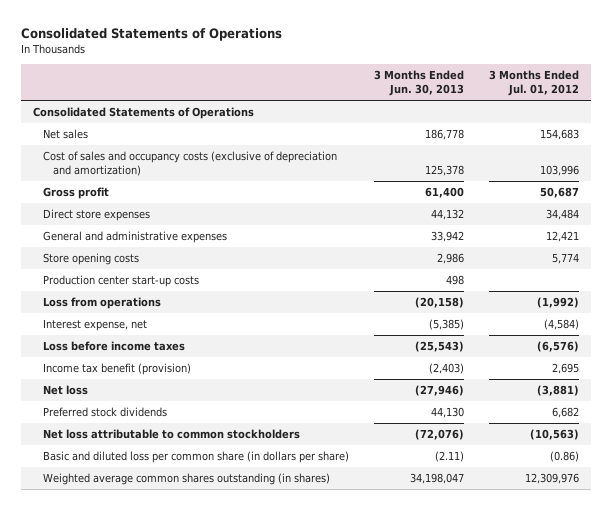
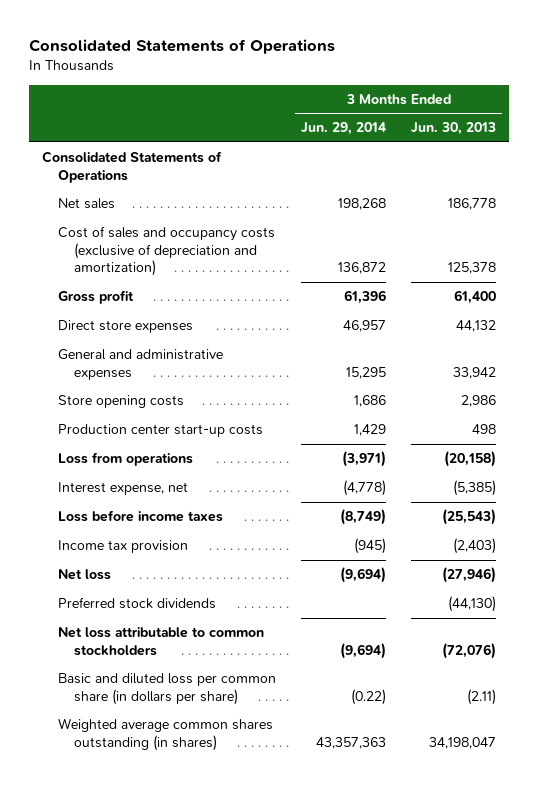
[488,70,579,97] 3 Months Ended Jul. 01, 2012 -> none
none -> [301,122,387,136] Jun. 29, 2014
[43,362,192,375] Income tax benefit (provision) -> [58,540,189,554] Income tax provision
[431,406,465,418] 44,130 -> [448,596,497,613] (44,130)

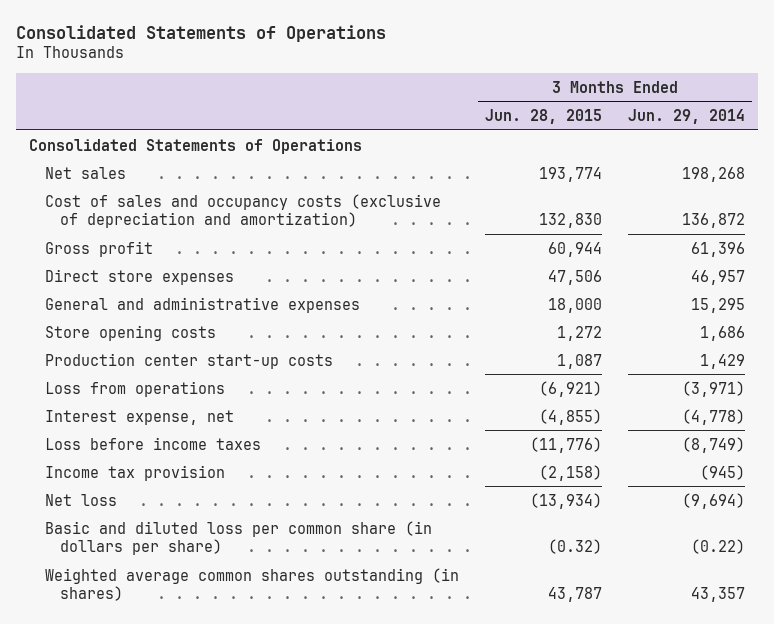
[411,122,497,136] Jun. 30, 2013 -> none
none -> [484,109,602,125] Jun. 28, 2015
[58,597,217,610] Preferred stock dividends -> none
[58,627,265,656] Net loss attributable to common stockholders -> none
[316,736,387,749] 43,357,363 -> [691,586,746,602] 43,357

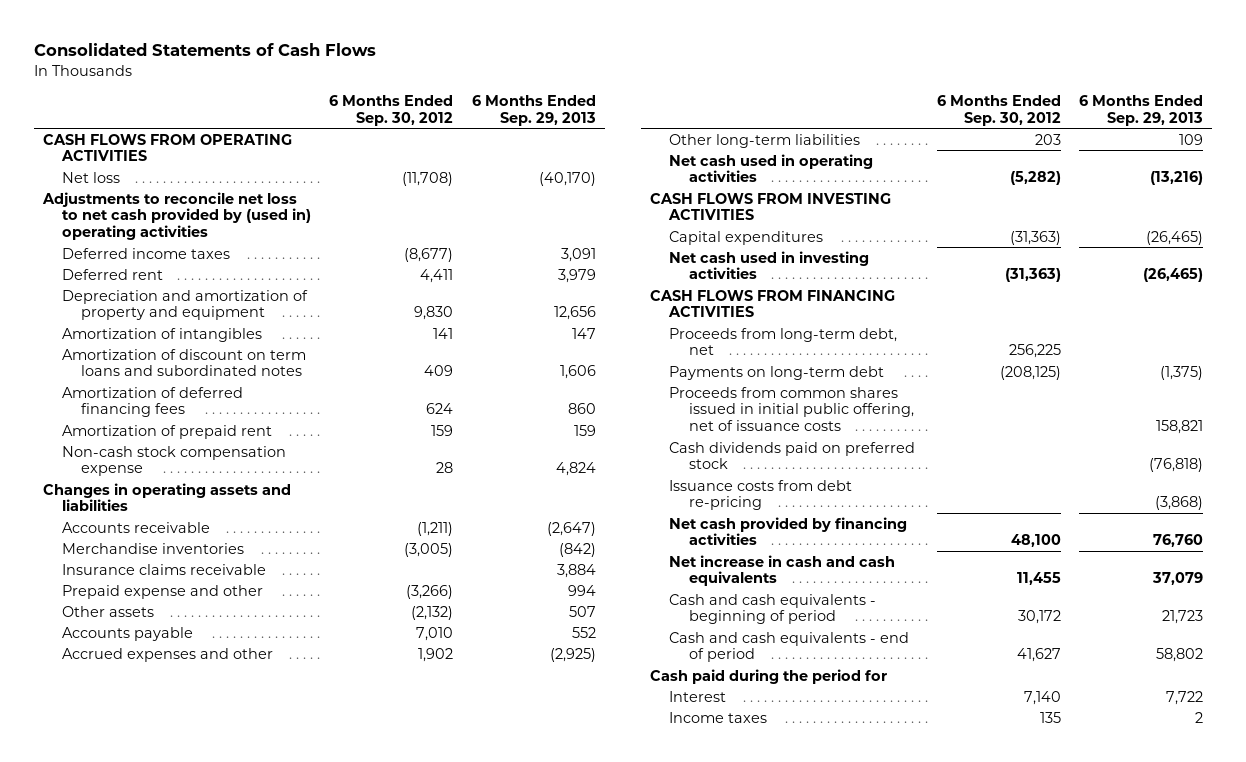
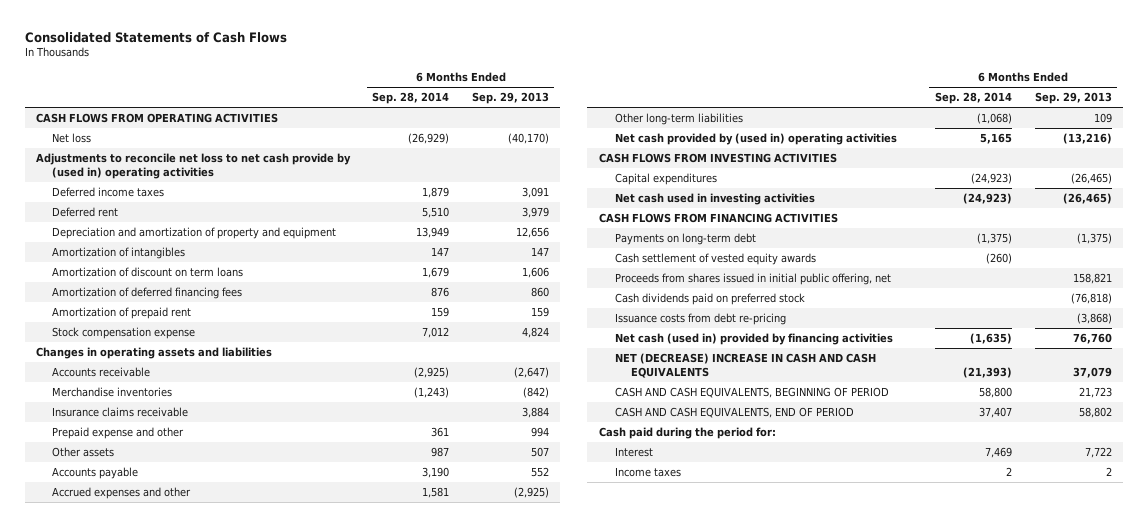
[329,95,454,126] 6 Months Ended Sep. 30, 2012 -> none
none -> [372,92,450,105] Sep. 28, 2014
[41,191,312,241] Adjustments to reconcile net loss to net cash provided by (used in) operating activities -> [35,152,351,180] Adjustments to reconcile net loss to net cash provide by (used in) operating activities
[62,348,307,377] Amortization of discount on term loans and subordinated notes -> [52,266,244,277] Amortization of discount on term loans
[62,445,287,477] Non-cash stock compensation expense -> [52,326,196,339] Stock compensation expense
[669,153,874,183] Net cash used in operating activities -> [615,132,898,145] Net cash provided by (used in) operating activities
[669,327,898,356] Proceeds from long-term debt, net -> none
none -> [615,252,817,265] Cash settlement of vested equity awards
[669,386,914,432] Proceeds from common shares issued in initial public offering, net of issuance costs -> [615,272,892,285] Proceeds from shares issued in initial public offering, net
[669,516,908,546] Net cash provided by financing activities -> [615,332,894,345] Net cash (used in) provided by financing activities
[669,554,896,587] Net increase in cash and cash equivalents -> [615,352,877,379] NET (DECREASE) INCREASE IN CASH AND CASH EQUIVALENTS
[669,593,877,625] Cash and cash equivalents - beginning of period -> [615,386,890,398] CASH AND CASH EQUIVALENTS, BEGINNING OF PERIOD
[669,631,910,663] Cash and cash equivalents - end of period -> [615,406,855,418] CASH AND CASH EQUIVALENTS, END OF PERIOD
[650,668,888,684] Cash paid during the period for -> [598,426,776,439] Cash paid during the period for:

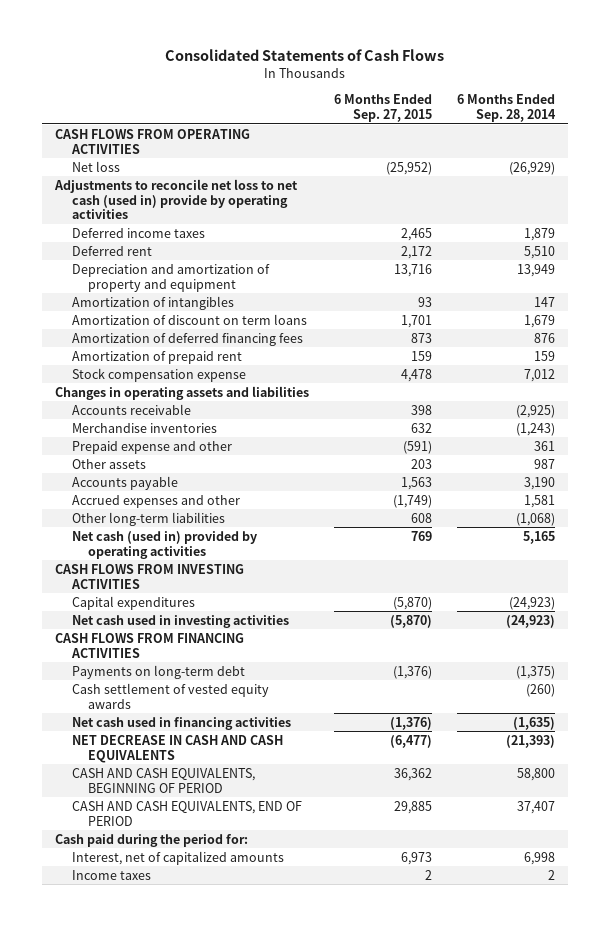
[471,92,549,105] Sep. 29, 2013 -> none
none -> [334,94,433,123] 6 Months Ended Sep. 27, 2015
[35,152,351,180] Adjustments to reconcile net loss to net cash provide by (used in) operating activities -> [53,178,298,220] Adjustments to reconcile net loss to net cash (used in) provide by operating activities
[52,406,189,417] Insurance claims receivable -> none
[615,132,898,145] Net cash provided by (used in) operating activities -> [71,530,257,559] Net cash (used in) provided by operating activities
[615,272,892,285] Proceeds from shares issued in initial public offering, net -> none
[615,292,806,305] Cash dividends paid on preferred stock -> none
[615,312,787,325] Issuance costs from debt re-pricing -> none
[615,332,894,345] Net cash (used in) provided by financing activities -> [71,716,291,730] Net cash used in financing activities
[615,352,877,379] NET (DECREASE) INCREASE IN CASH AND CASH EQUIVALENTS -> [71,734,283,763] NET DECREASE IN CASH AND CASH EQUIVALENTS
[615,446,654,457] Interest -> [71,850,284,865] Interest, net of capitalized amounts
[985,446,1013,458] 7,469 -> [524,851,556,865] 6,998

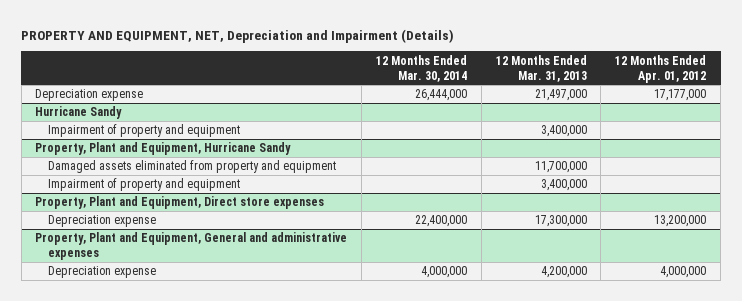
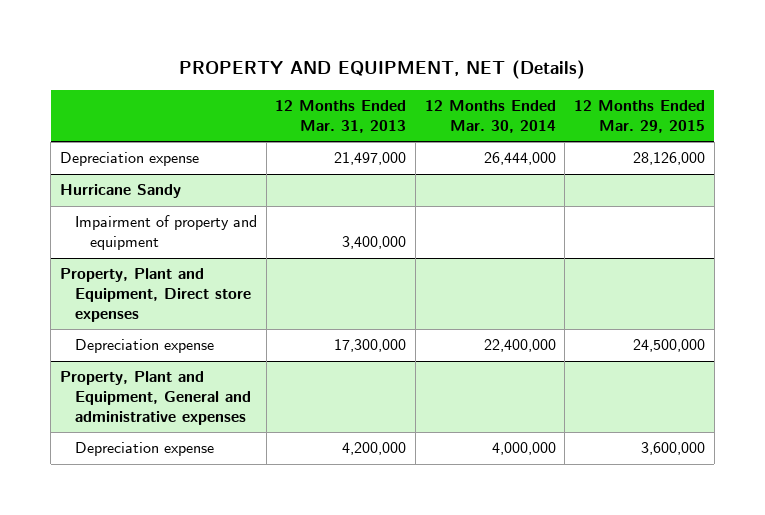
[21,28,455,43] PROPERTY AND EQUIPMENT, NET, Depreciation and Impairment (Details) -> [179,60,586,80] PROPERTY AND EQUIPMENT, NET (Details)
[615,54,707,83] 12 Months Ended Apr. 01, 2012 -> none
none -> [574,100,706,133] 12 Months Ended Mar. 29, 2015
[35,142,292,156] Property, Plant and Equipment, Hurricane Sandy -> none
[47,160,336,174] Damaged assets eliminated from property and equipment -> none
[47,178,240,192] Impairment of property and equipment -> none

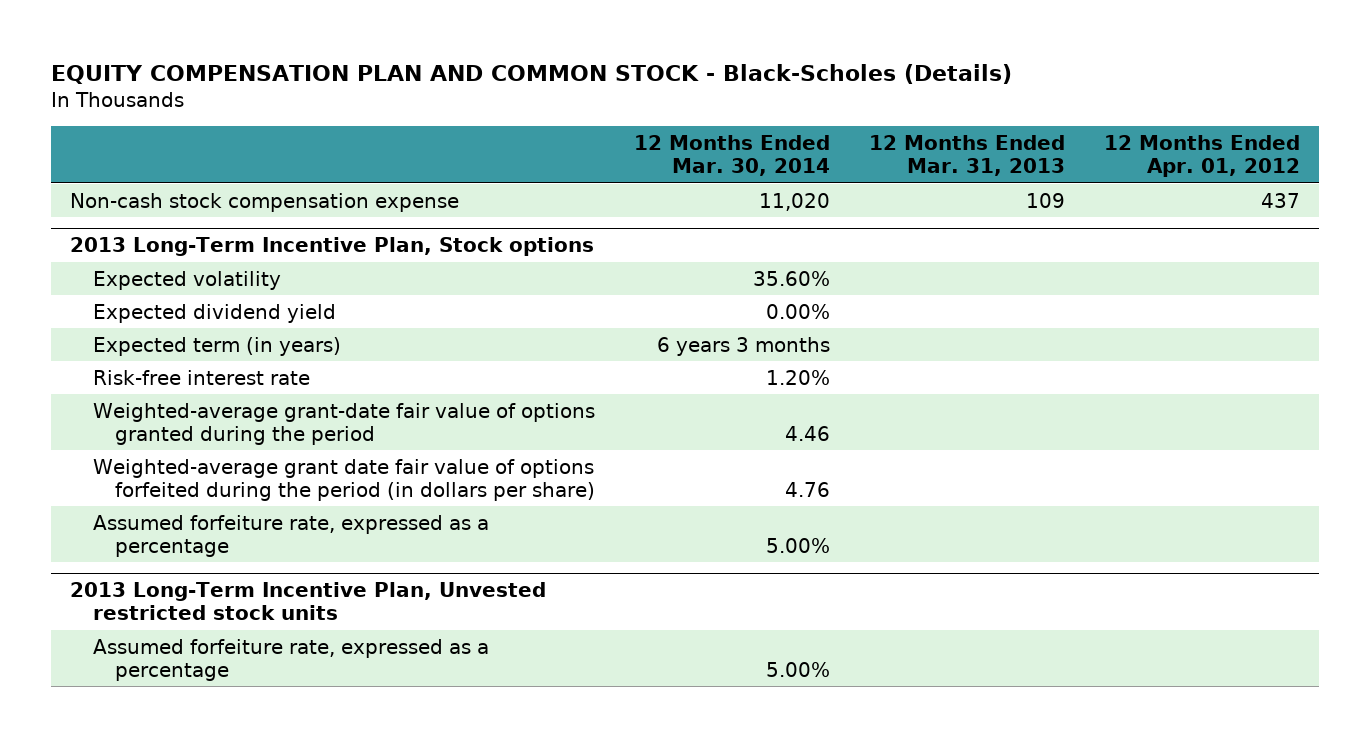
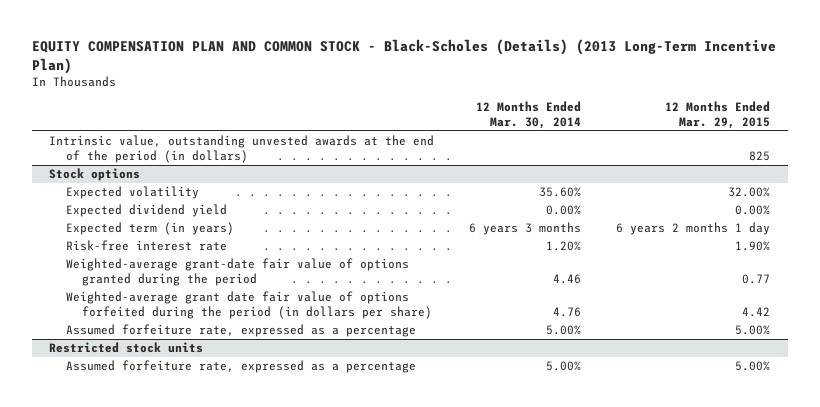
[50,63,1012,84] EQUITY COMPENSATION PLAN AND COMMON STOCK - Black-Scholes (Details) -> [31,38,776,74] EQUITY COMPENSATION PLAN AND COMMON STOCK - Black-Scholes (Details) (2013 Long-Term Incentive Plan)
[868,135,1065,177] 12 Months Ended Mar. 31, 2013 -> none
[1103,135,1300,178] 12 Months Ended Apr. 01, 2012 -> none
none -> [665,101,771,129] 12 Months Ended Mar. 29, 2015
[70,192,460,212] Non-cash stock compensation expense -> none
[70,237,595,257] 2013 Long-Term Incentive Plan, Stock options -> none
none -> [49,135,435,163] Intrinsic value, outstanding unvested awards at the end of the period (in dollars)
none -> [49,168,141,182] Stock options
[70,582,547,621] 2013 Long-Term Incentive Plan, Unvested restricted stock units -> none
none -> [49,342,204,354] Restricted stock units

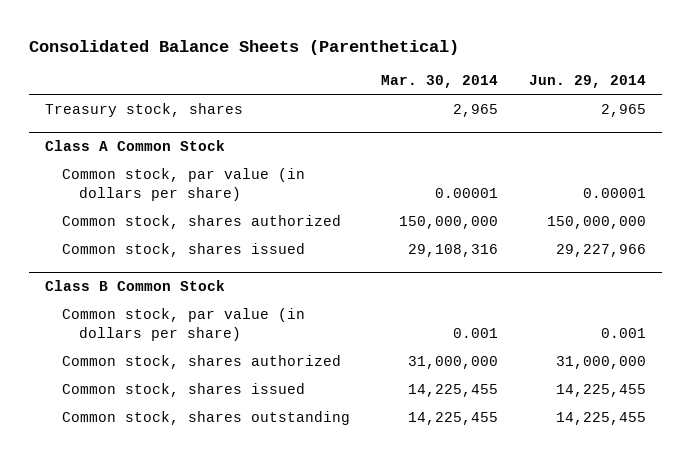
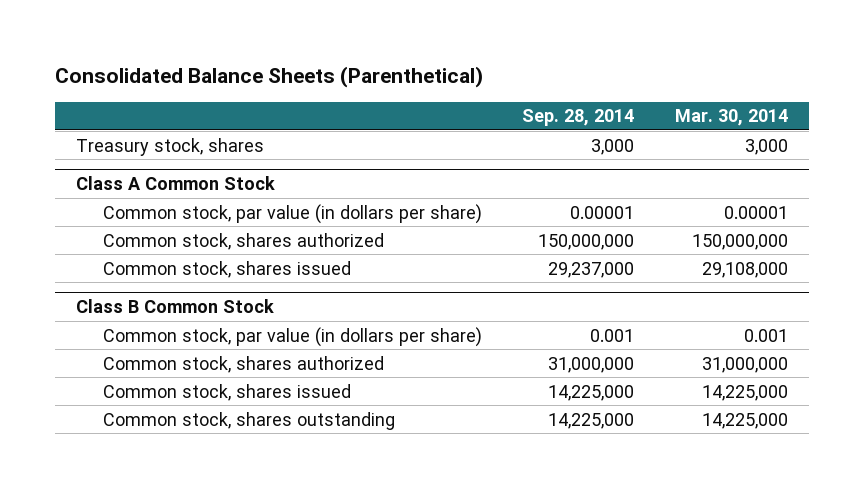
[529,75,647,89] Jun. 29, 2014 -> none
none -> [522,109,635,127] Sep. 28, 2014
[452,103,498,117] 2,965 -> [745,138,789,155] 3,000
[407,243,498,257] 29,108,316 -> [702,261,789,278] 29,108,000
[407,383,498,397] 14,225,455 -> [702,384,789,401] 14,225,000
[407,411,498,425] 14,225,455 -> [702,412,789,429] 14,225,000

